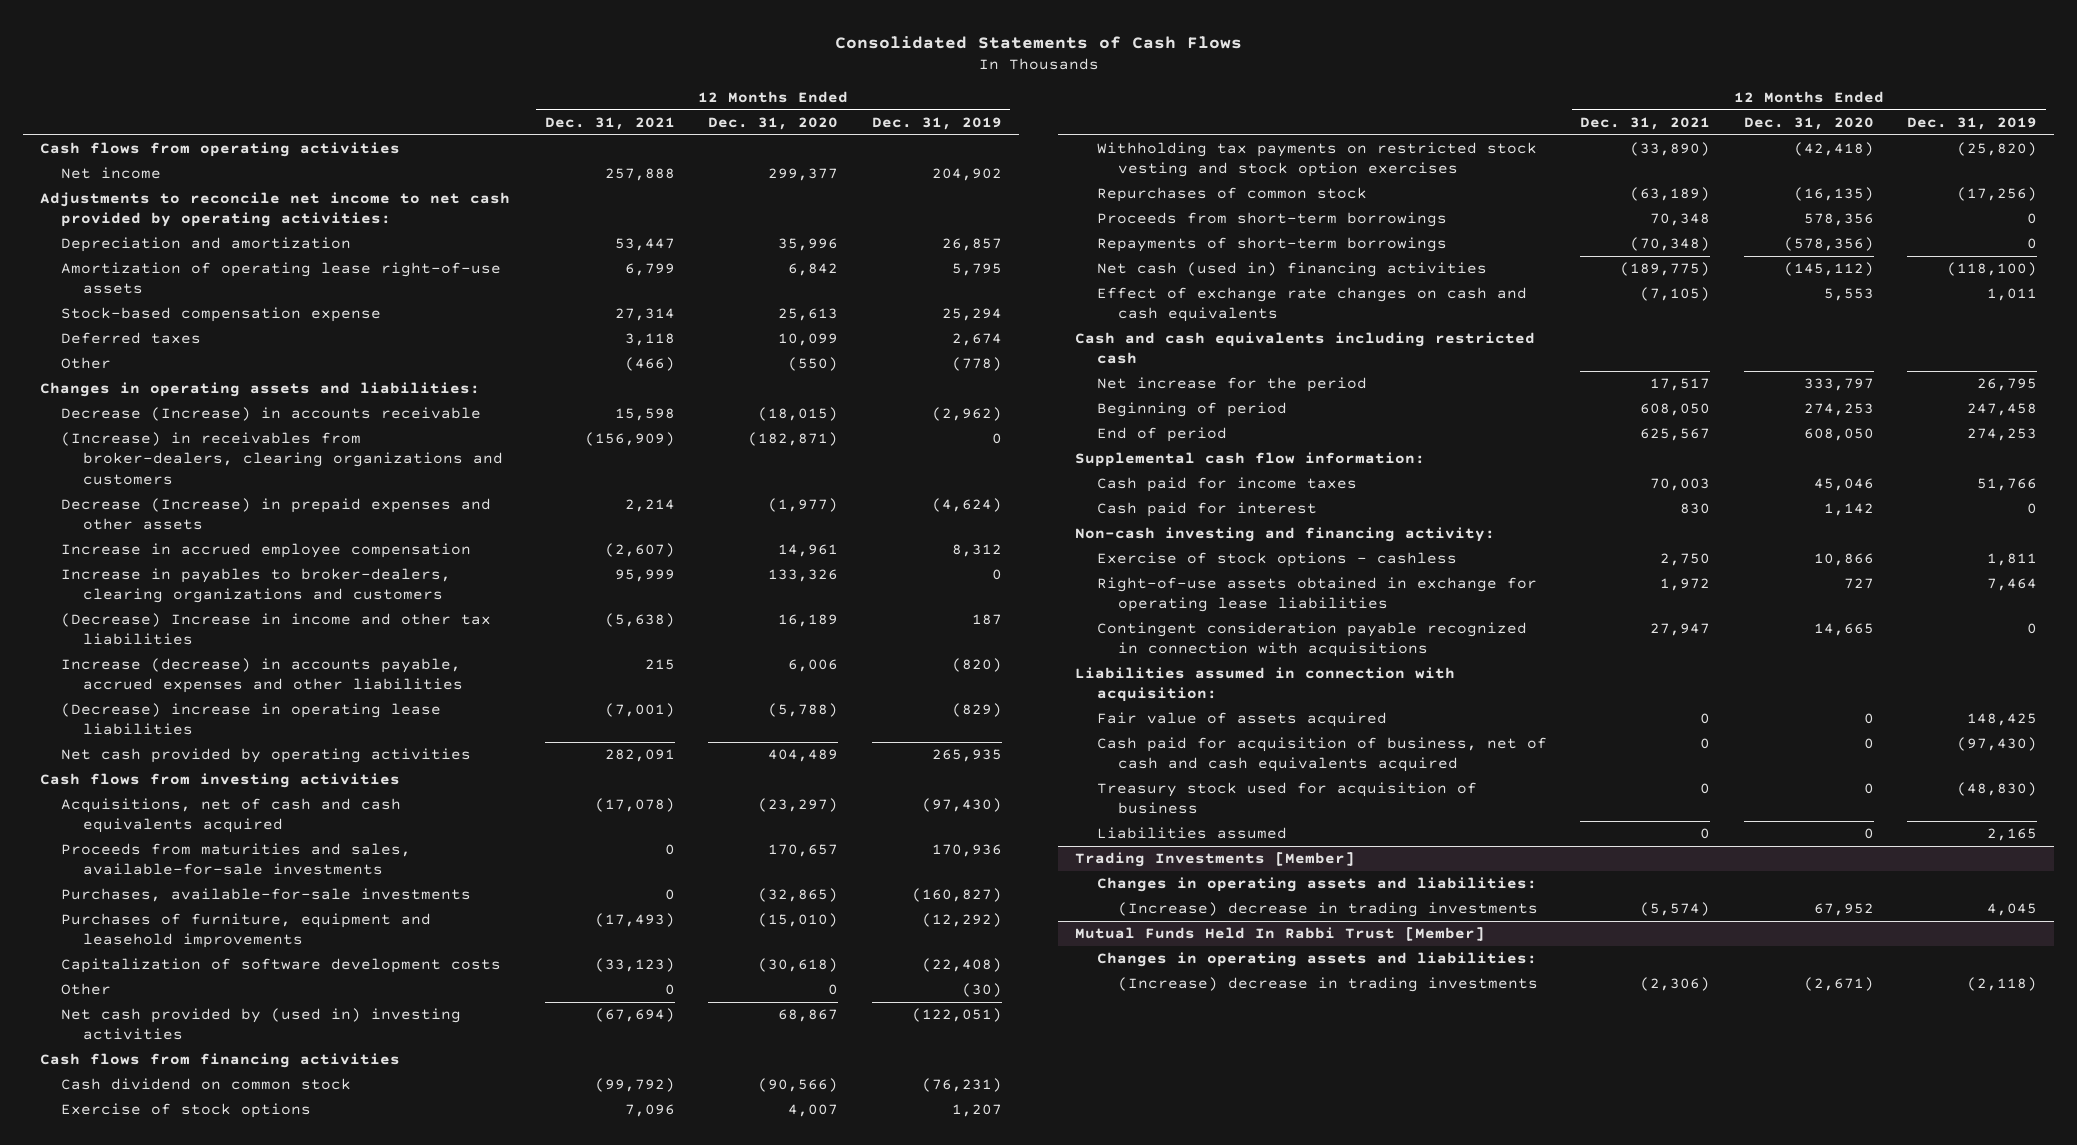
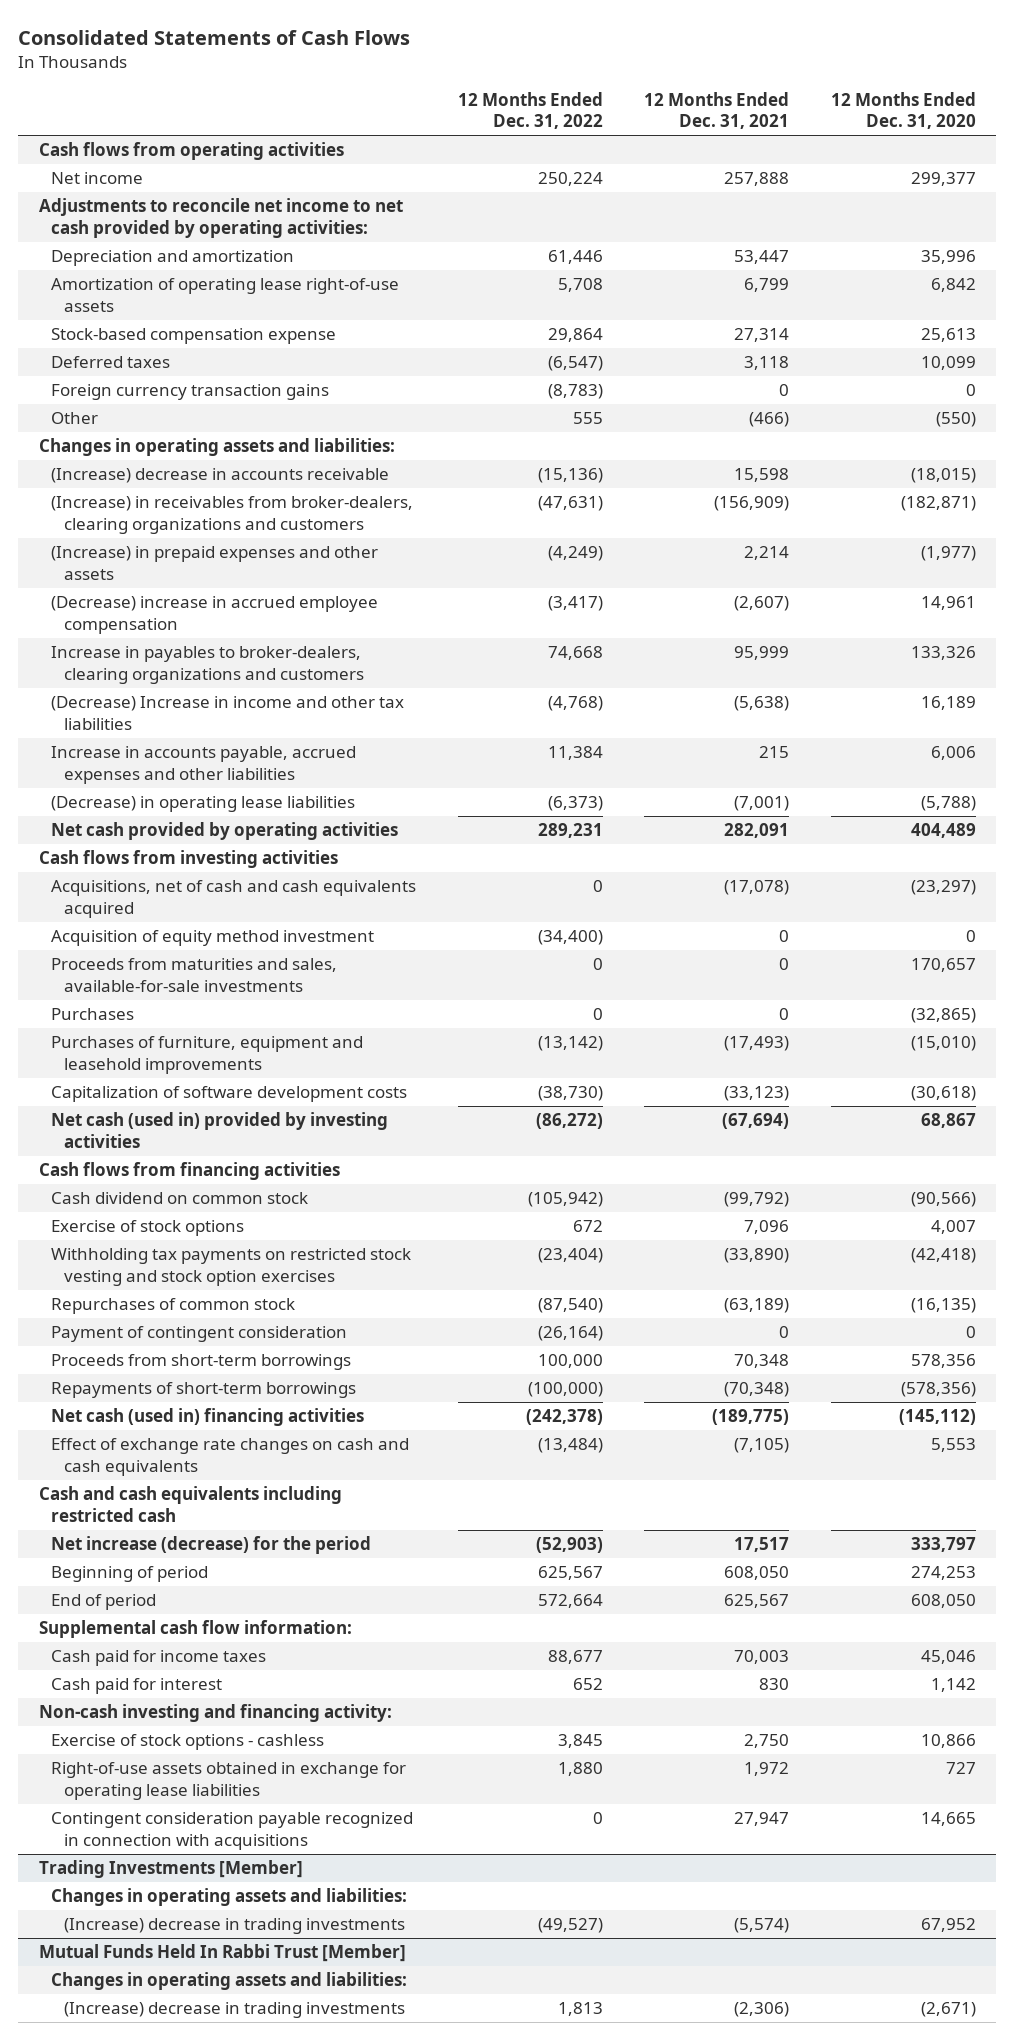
[871,117,1002,131] Dec. 31, 2019 -> none
none -> [457,91,603,130] 12 Months Ended Dec. 31, 2022
none -> [51,384,330,401] Foreign currency transaction gains
[61,407,482,422] Decrease (Increase) in accounts receivable -> [51,468,390,484] (Increase) decrease in accounts receivable
[61,498,492,531] Decrease (Increase) in prepaid expenses and other assets -> [51,546,379,580] (Increase) in prepaid expenses and other assets
[61,543,472,559] Increase in accrued employee compensation -> [51,596,379,634] (Decrease) increase in accrued employee compensation
[61,658,463,694] Increase (decrease) in accounts payable, accrued expenses and other liabilities -> [51,746,357,784] Increase in accounts payable, accrued expenses and other liabilities
[61,703,442,736] (Decrease) increase in operating lease liabilities -> [51,796,356,813] (Decrease) in operating lease liabilities
none -> [51,930,375,947] Acquisition of equity method investment
[61,888,472,903] Purchases, available-for-sale investments -> [51,1008,135,1021] Purchases
[61,983,112,996] Other -> none
[61,1008,462,1041] Net cash provided by (used in) investing activities -> [51,1112,389,1148] Net cash (used in) provided by investing activities
none -> [51,1326,348,1343] Payment of contingent consideration
[1096,377,1367,393] Net increase for the period -> [51,1536,372,1555] Net increase (decrease) for the period
[1075,667,1456,703] Liabilities assumed in connection with acquisition: -> none
[1096,712,1387,728] Fair value of assets acquired -> none
[1096,737,1547,773] Cash paid for acquisition of business, net of cash and cash equivalents acquired -> none
[1096,782,1477,815] Treasury stock used for acquisition of business -> none
[1096,827,1287,840] Liabilities assumed -> none

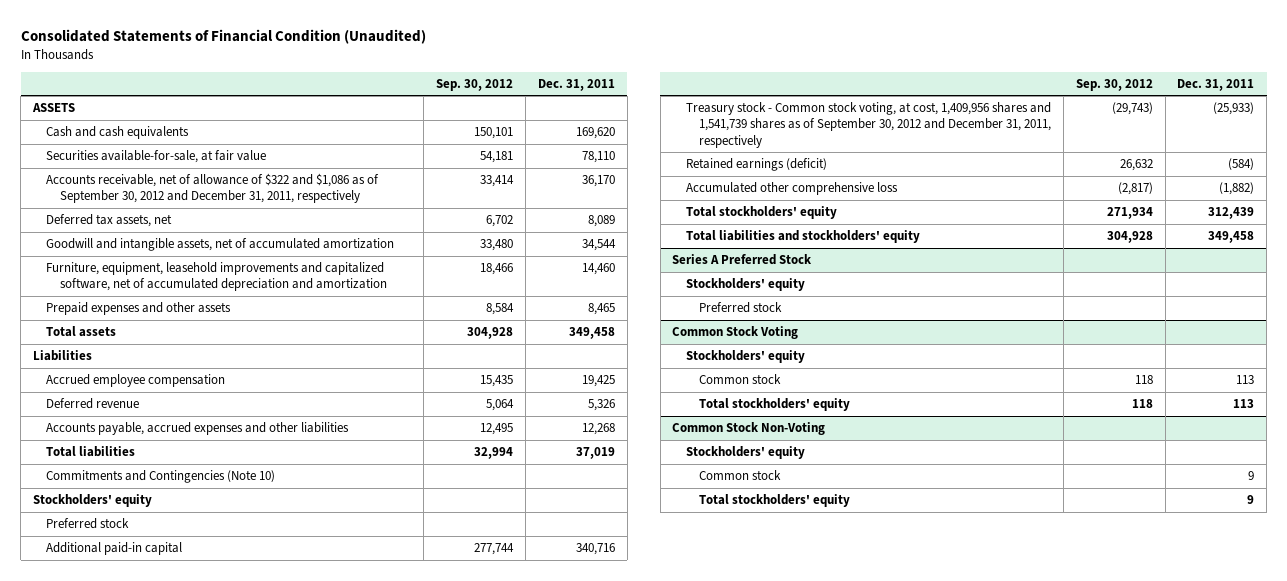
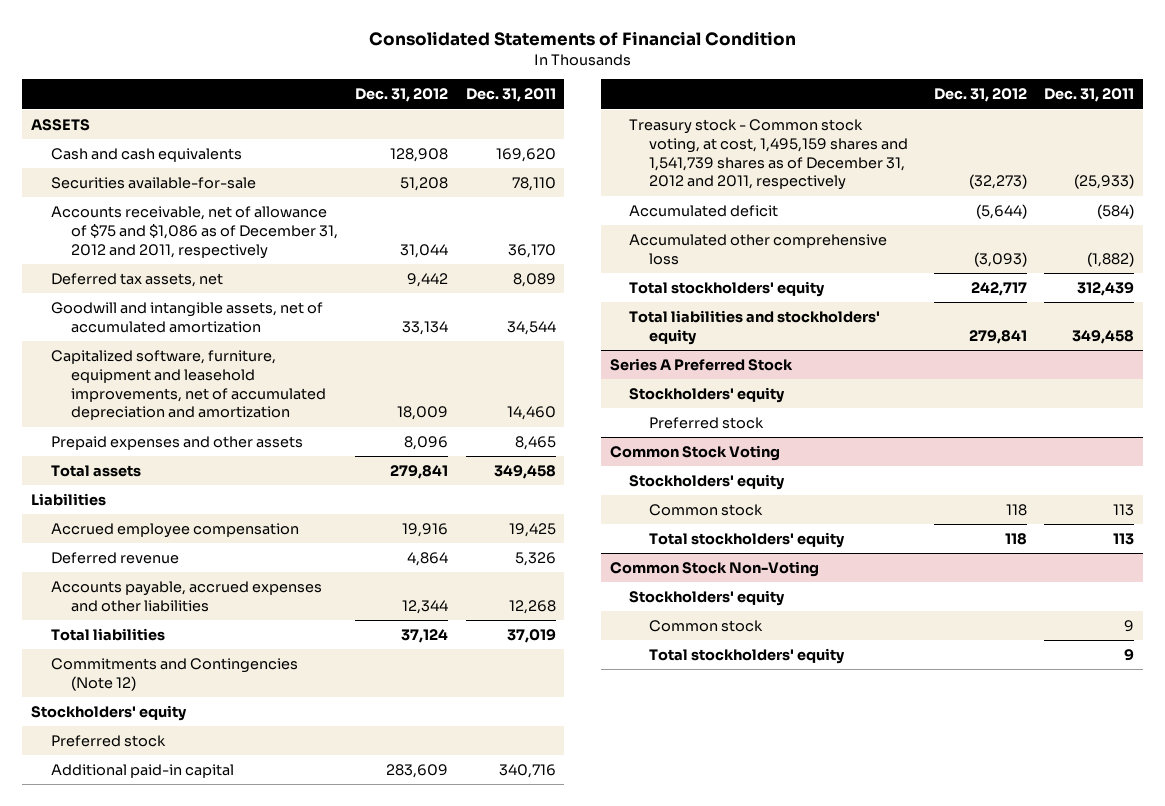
[20,28,426,44] Consolidated Statements of Financial Condition (Unaudited) -> [368,31,796,47] Consolidated Statements of Financial Condition
[436,78,514,91] Sep. 30, 2012 -> none
none -> [355,88,449,103] Dec. 31, 2012
[46,150,267,164] Securities available-for-sale, at fair value -> [50,176,256,189] Securities available-for-sale
[46,173,380,204] Accounts receivable, net of allowance of $322 and $1,086 as of September 30, 2012 and December 31, 2011, respectively -> [50,205,338,259] Accounts receivable, net of allowance of $75 and $1,086 as of December 31, 2012 and 2011, respectively
[46,262,387,292] Furniture, equipment, leasehold improvements and capitalized software, net of accumulated depreciation and amortization -> [50,349,326,421] Capitalized software, furniture, equipment and leasehold improvements, net of accumulated depreciation and amortization
[46,470,276,484] Commitments and Contingencies (Note 10) -> [50,657,298,691] Commitments and Contingencies (Note 12)
[685,102,1051,148] Treasury stock - Common stock voting, at cost, 1,409,956 shares and 1,541,739 shares as of September 30, 2012 and December 31, 2011, respectively -> [629,118,909,191] Treasury stock - Common stock voting, at cost, 1,495,159 shares and 1,541,739 shares as of December 31, 2012 and 2011, respectively
[685,158,827,172] Retained earnings (deficit) -> [629,204,779,217] Accumulated deficit

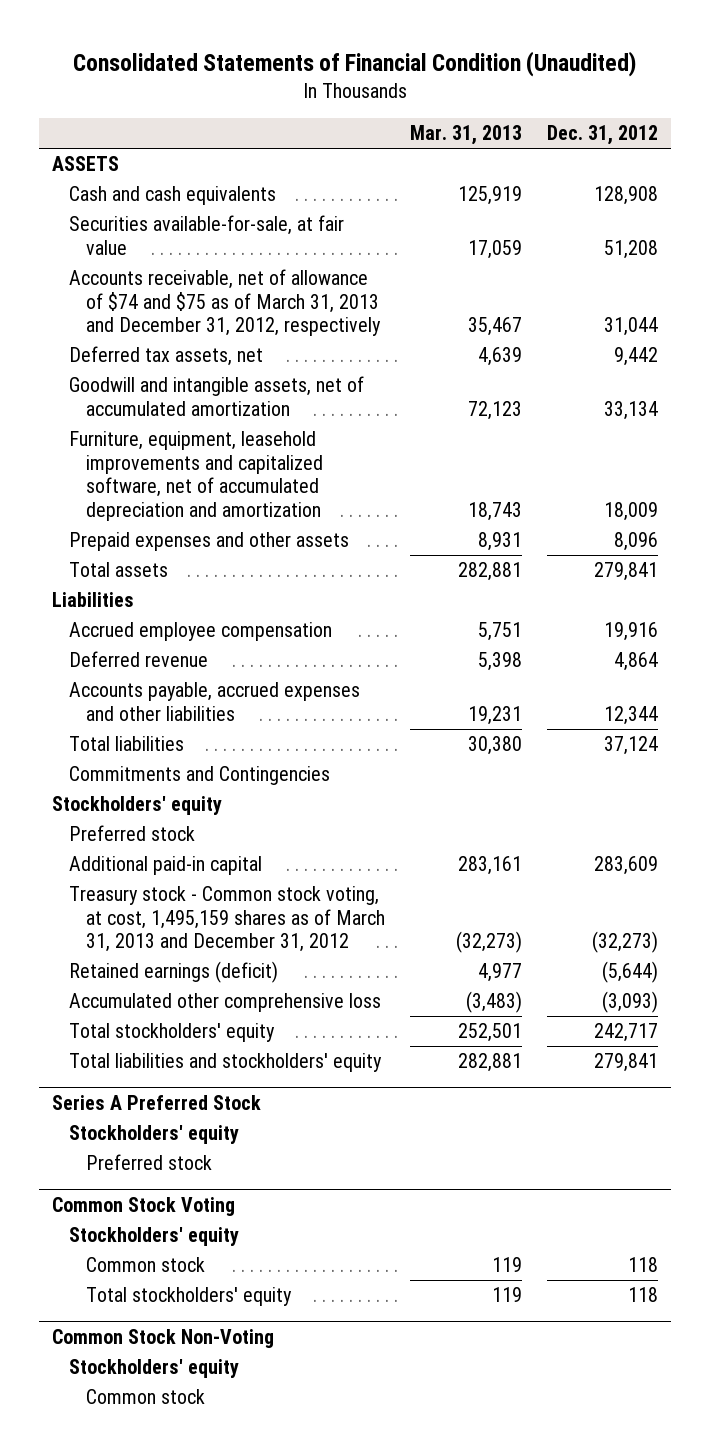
[368,31,796,47] Consolidated Statements of Financial Condition -> [73,50,637,77] Consolidated Statements of Financial Condition (Unaudited)
[465,88,556,103] Dec. 31, 2011 -> none
none -> [410,125,523,146] Mar. 31, 2013
[50,176,256,189] Securities available-for-sale -> [68,215,344,255] Securities available-for-sale, at fair value
[50,205,338,259] Accounts receivable, net of allowance of $75 and $1,086 as of December 31, 2012 and 2011, respectively -> [68,269,382,337] Accounts receivable, net of allowance of $74 and $75 as of March 31, 2013 and December 31, 2012, respectively
[50,349,326,421] Capitalized software, furniture, equipment and leasehold improvements, net of accumulated depreciation and amortization -> [68,431,324,522] Furniture, equipment, leasehold improvements and capitalized software, net of accumulated depreciation and amortization
[50,657,298,691] Commitments and Contingencies (Note 12) -> [68,766,330,786] Commitments and Contingencies
[629,118,909,191] Treasury stock - Common stock voting, at cost, 1,495,159 shares and 1,541,739 shares as of December 31, 2012 and 2011, respectively -> [68,886,386,953] Treasury stock - Common stock voting, at cost, 1,495,159 shares as of March 31, 2013 and December 31, 2012
[629,204,779,217] Accumulated deficit -> [68,961,278,984] Retained earnings (deficit)
[649,647,846,664] Total stockholders' equity -> none

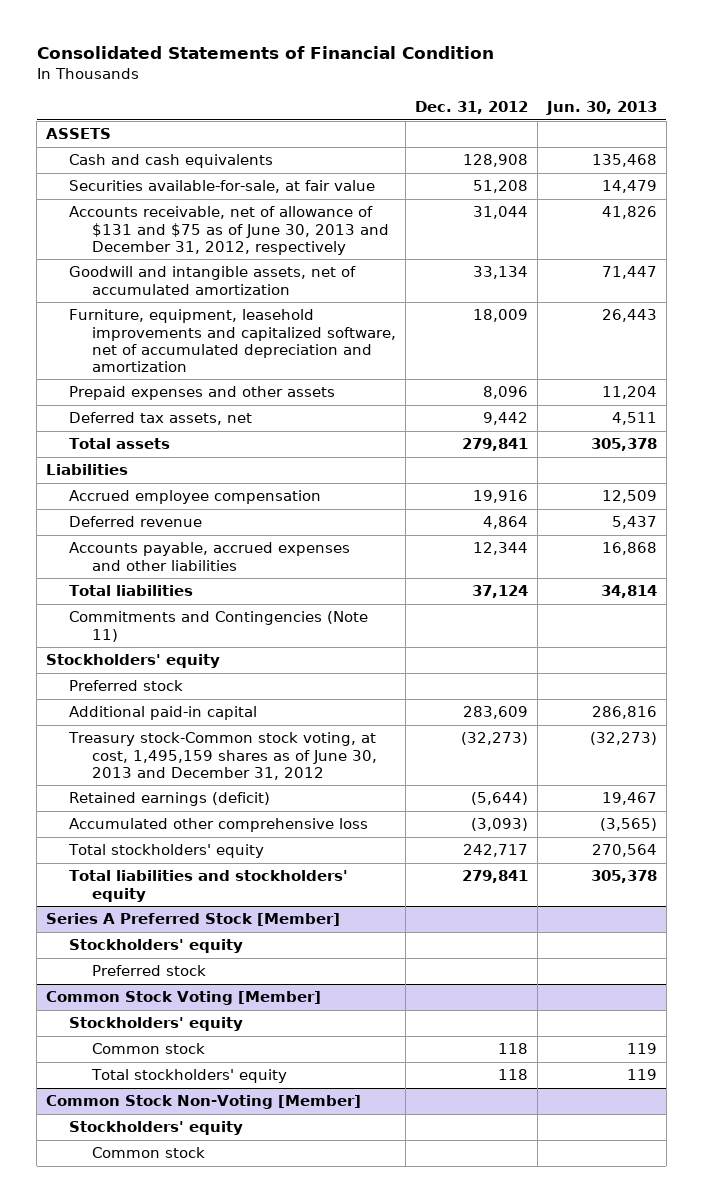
[73,50,637,77] Consolidated Statements of Financial Condition (Unaudited) -> [36,46,494,60] Consolidated Statements of Financial Condition
[410,125,523,146] Mar. 31, 2013 -> none
none -> [545,101,657,116] Jun. 30, 2013
[68,269,382,337] Accounts receivable, net of allowance of $74 and $75 as of March 31, 2013 and December 31, 2012, respectively -> [69,206,390,255] Accounts receivable, net of allowance of $131 and $75 as of June 30, 2013 and December 31, 2012, respectively
[68,346,263,367] Deferred tax assets, net -> [69,412,253,426] Deferred tax assets, net
[68,766,330,786] Commitments and Contingencies -> [69,611,369,642] Commitments and Contingencies (Note 11)
[68,886,386,953] Treasury stock - Common stock voting, at cost, 1,495,159 shares as of March 31, 2013 and December 31, 2012 -> [68,732,378,780] Treasury stock-Common stock voting, at cost, 1,495,159 shares as of June 30, 2013 and December 31, 2012
[51,1095,261,1111] Series A Preferred Stock -> [46,913,341,927] Series A Preferred Stock [Member]
[51,1197,235,1217] Common Stock Voting -> [46,991,322,1006] Common Stock Voting [Member]
[51,1329,274,1349] Common Stock Non-Voting -> [46,1095,362,1110] Common Stock Non-Voting [Member]

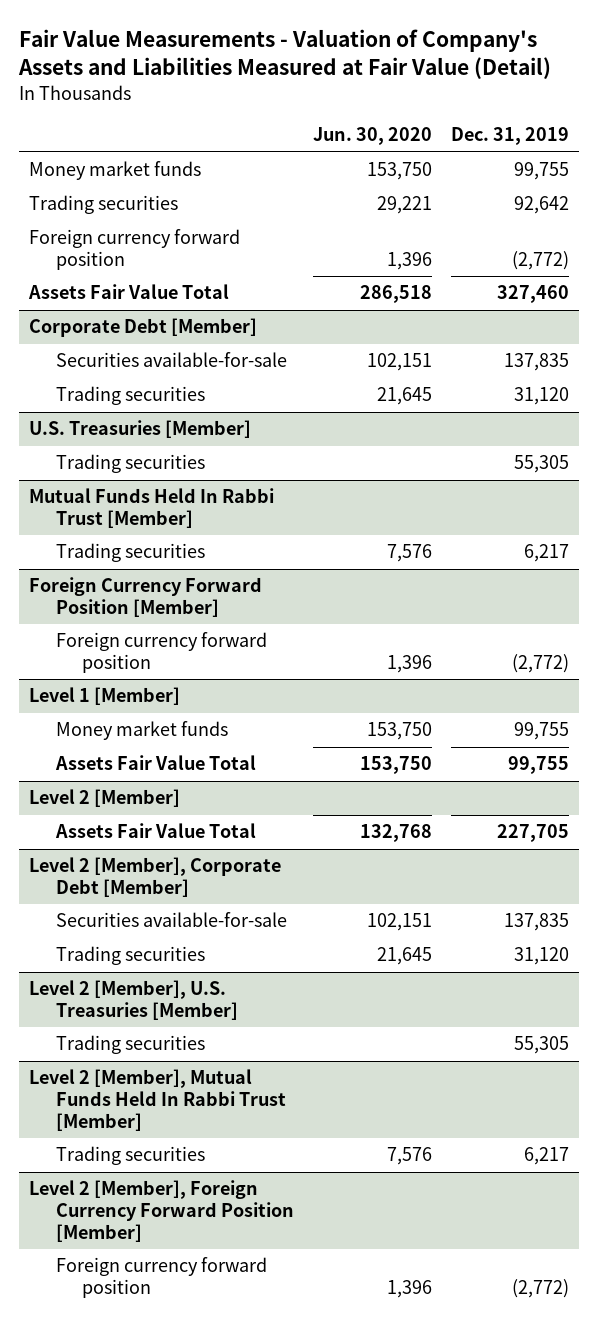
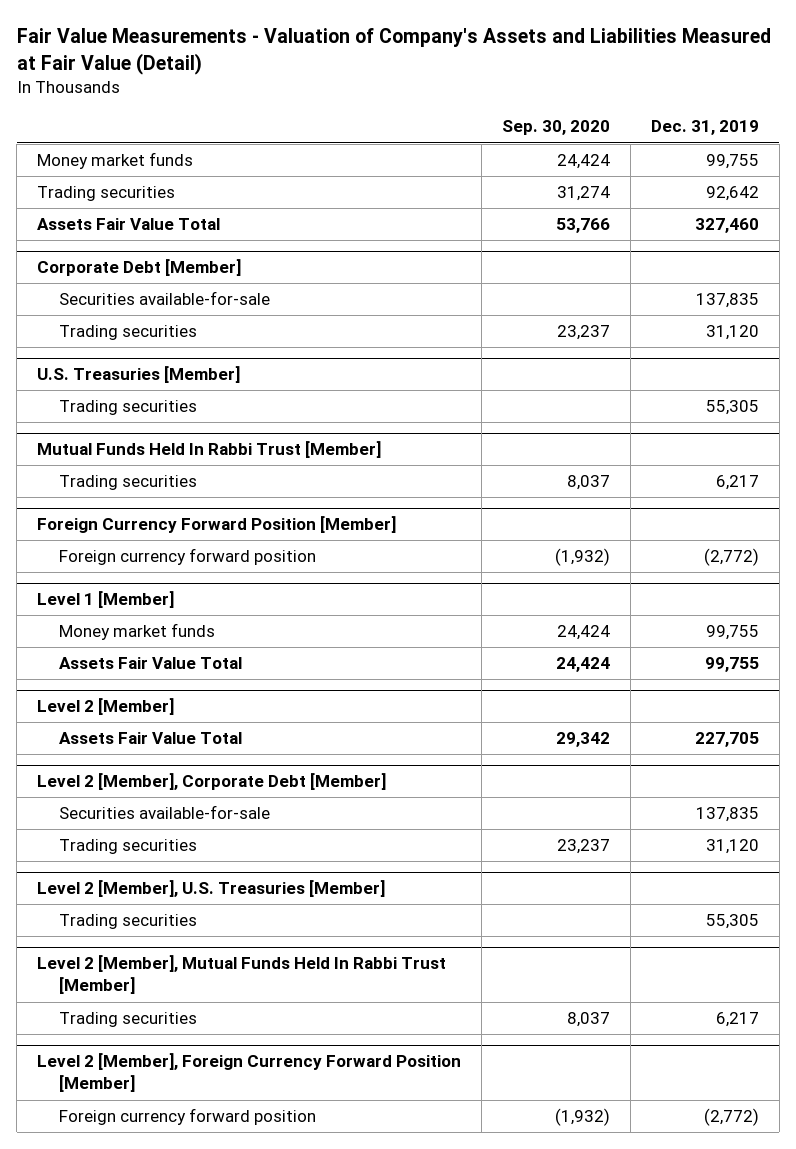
[312,127,432,146] Jun. 30, 2020 -> none
none -> [502,120,611,136] Sep. 30, 2020
[28,229,240,270] Foreign currency forward position -> none

